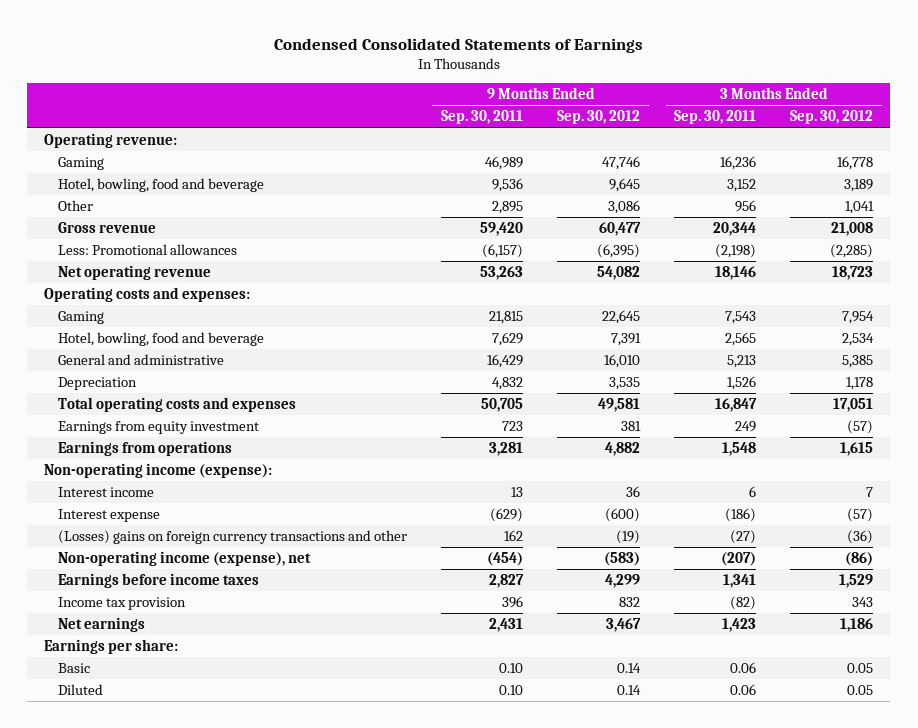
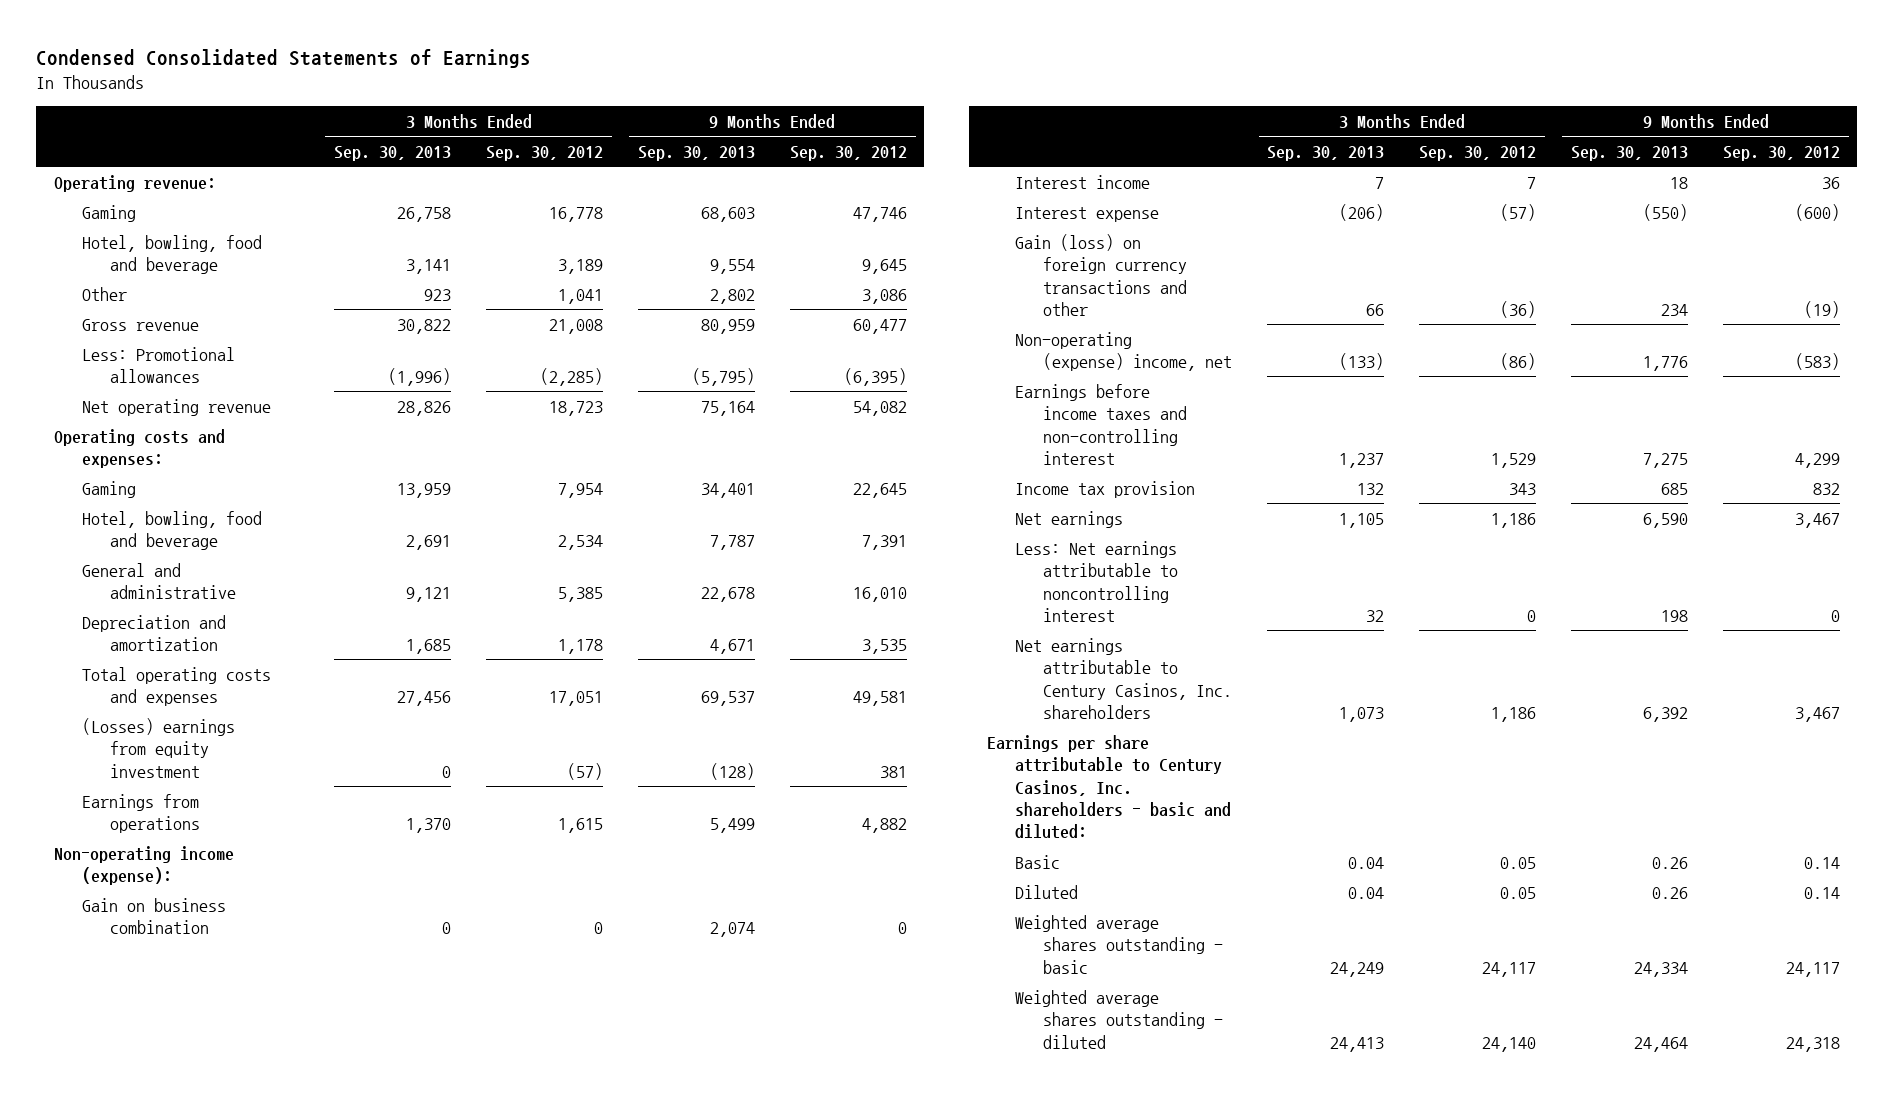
[440,110,523,125] Sep. 30, 2011 -> none
[674,110,757,125] Sep. 30, 2011 -> none
none -> [334,146,452,162] Sep. 30, 2013
none -> [637,146,755,162] Sep. 30, 2013
[57,376,137,390] Depreciation -> [81,614,226,652] Depreciation and amortization
[57,420,259,434] Earnings from equity investment -> [81,717,235,778] (Losses) earnings from equity investment
none -> [81,897,226,935] Gain on business combination
[57,529,407,544] (Losses) gains on foreign currency transactions and other -> [1015,233,1188,317] Gain (loss) on foreign currency transactions and other
[57,550,311,566] Non-operating income (expense), net -> [1015,331,1233,372] Non-operating (expense) income, net
[57,572,259,588] Earnings before income taxes -> [1015,383,1188,466] Earnings before income taxes and non-controlling interest
none -> [1015,540,1179,623] Less: Net earnings attributable to noncontrolling interest
none -> [1015,637,1233,720] Net earnings attributable to Century Casinos, Inc. shareholders
[44,638,179,654] Earnings per share: -> [986,734,1232,840] Earnings per share attributable to Century Casinos, Inc. shareholders - basic and diluted:
none -> [1015,914,1224,974] Weighted average shares outstanding - basic
none -> [1015,989,1224,1049] Weighted average shares outstanding - diluted

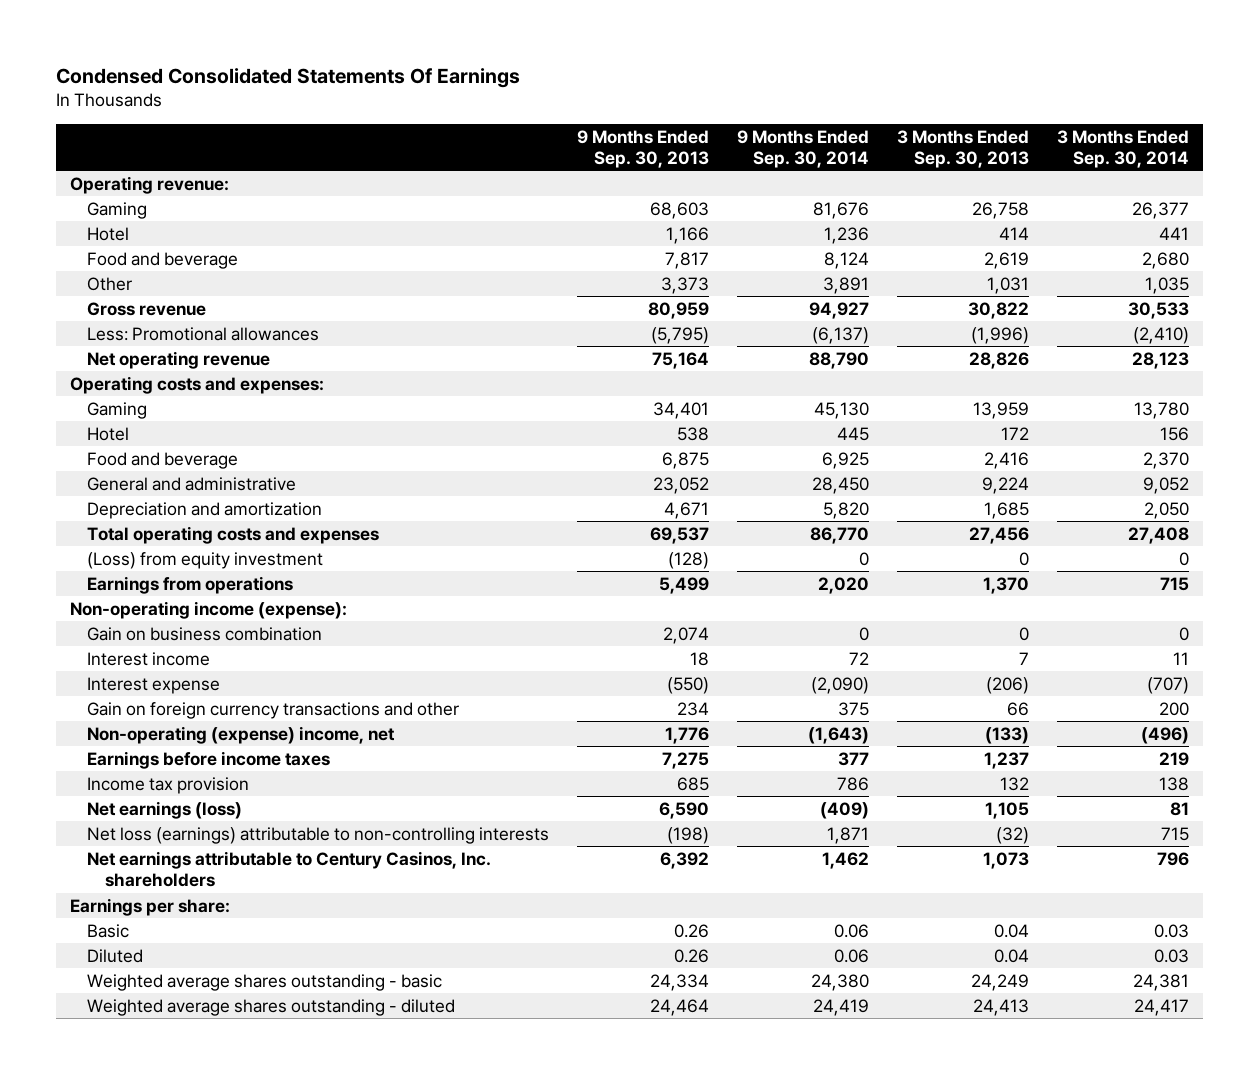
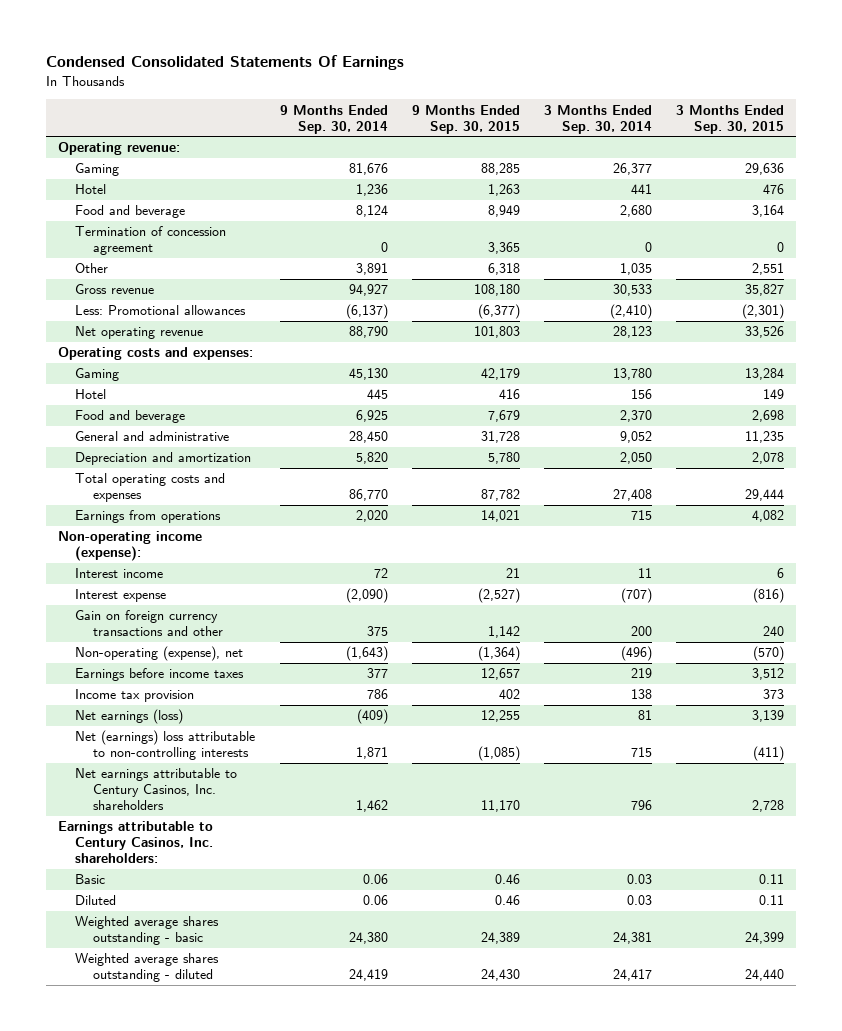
[577,129,710,168] 9 Months Ended Sep. 30, 2013 -> none
[897,129,1030,168] 3 Months Ended Sep. 30, 2013 -> none
none -> [411,104,520,134] 9 Months Ended Sep. 30, 2015
none -> [676,104,785,134] 3 Months Ended Sep. 30, 2015
none -> [75,226,227,256] Termination of concession agreement
[87,551,324,569] (Loss) from equity investment -> none
[87,626,323,641] Gain on business combination -> none
[87,725,396,744] Non-operating (expense) income, net -> [75,646,244,662] Non-operating (expense), net
[87,826,550,844] Net loss (earnings) attributable to non-controlling interests -> [75,730,256,761] Net (earnings) loss attributable to non-controlling interests
[69,897,230,916] Earnings per share: -> [58,821,214,863] Earnings attributable to Century Casinos, Inc. shareholders:

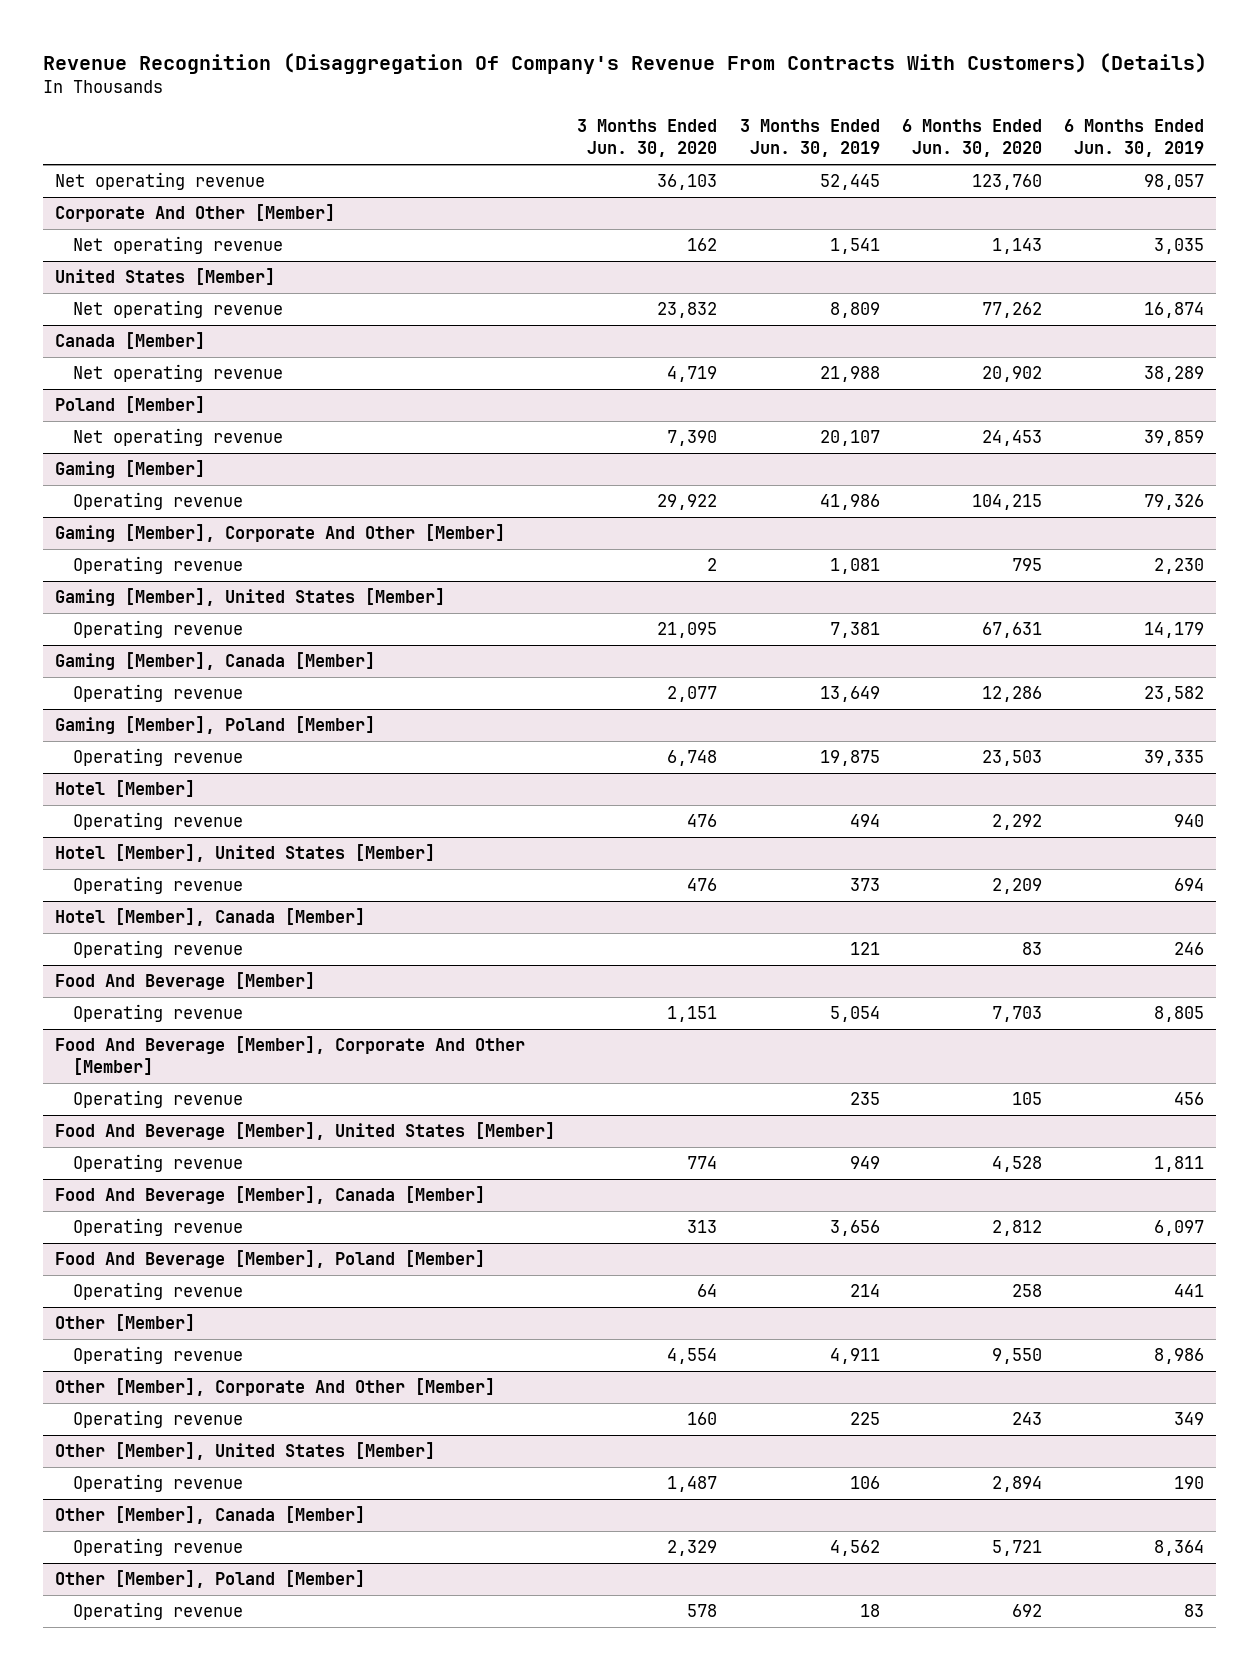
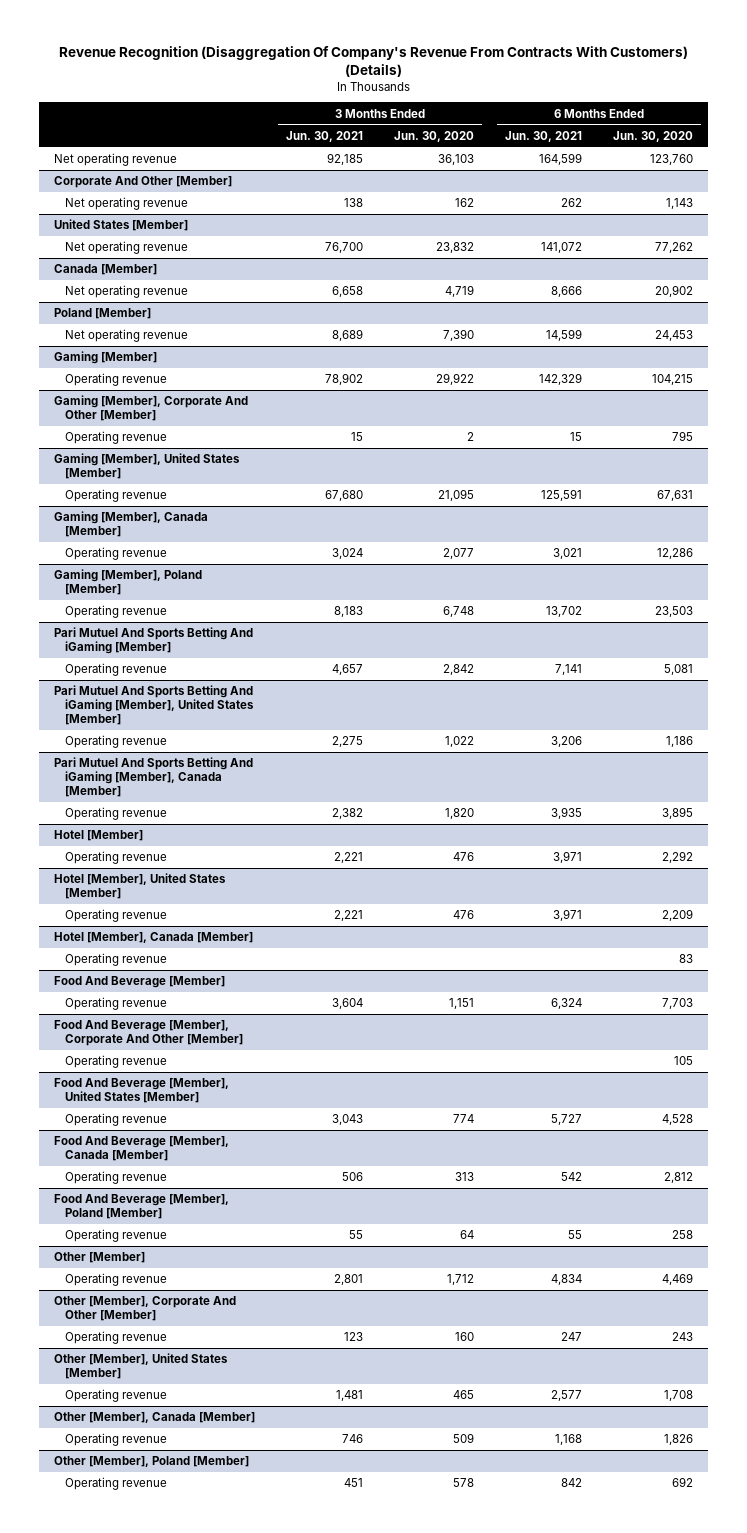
[739,119,880,158] 3 Months Ended Jun. 30, 2019 -> none
[1064,119,1205,158] 6 Months Ended Jun. 30, 2019 -> none
none -> [286,130,364,142] Jun. 30, 2021
none -> [504,130,582,142] Jun. 30, 2021
none -> [54,627,254,655] Pari Mutuel And Sports Betting And iGaming [Member]
none -> [65,663,168,677] Operating revenue
none -> [54,685,255,726] Pari Mutuel And Sports Betting And iGaming [Member], United States [Member]
none -> [65,735,168,749] Operating revenue
none -> [54,757,254,798] Pari Mutuel And Sports Betting And iGaming [Member], Canada [Member]
none -> [65,807,168,821] Operating revenue
[667,1348,718,1365] 4,554 -> [447,1274,475,1286] 1,712
[991,1348,1042,1365] 9,550 -> [661,1273,693,1286] 4,469
[667,1476,718,1493] 1,487 -> [453,1390,475,1400] 465
[991,1476,1042,1493] 2,894 -> [663,1390,693,1402] 1,708
[667,1540,718,1557] 2,329 -> [453,1433,475,1444] 509
[991,1540,1042,1557] 5,721 -> [663,1434,693,1446] 1,826

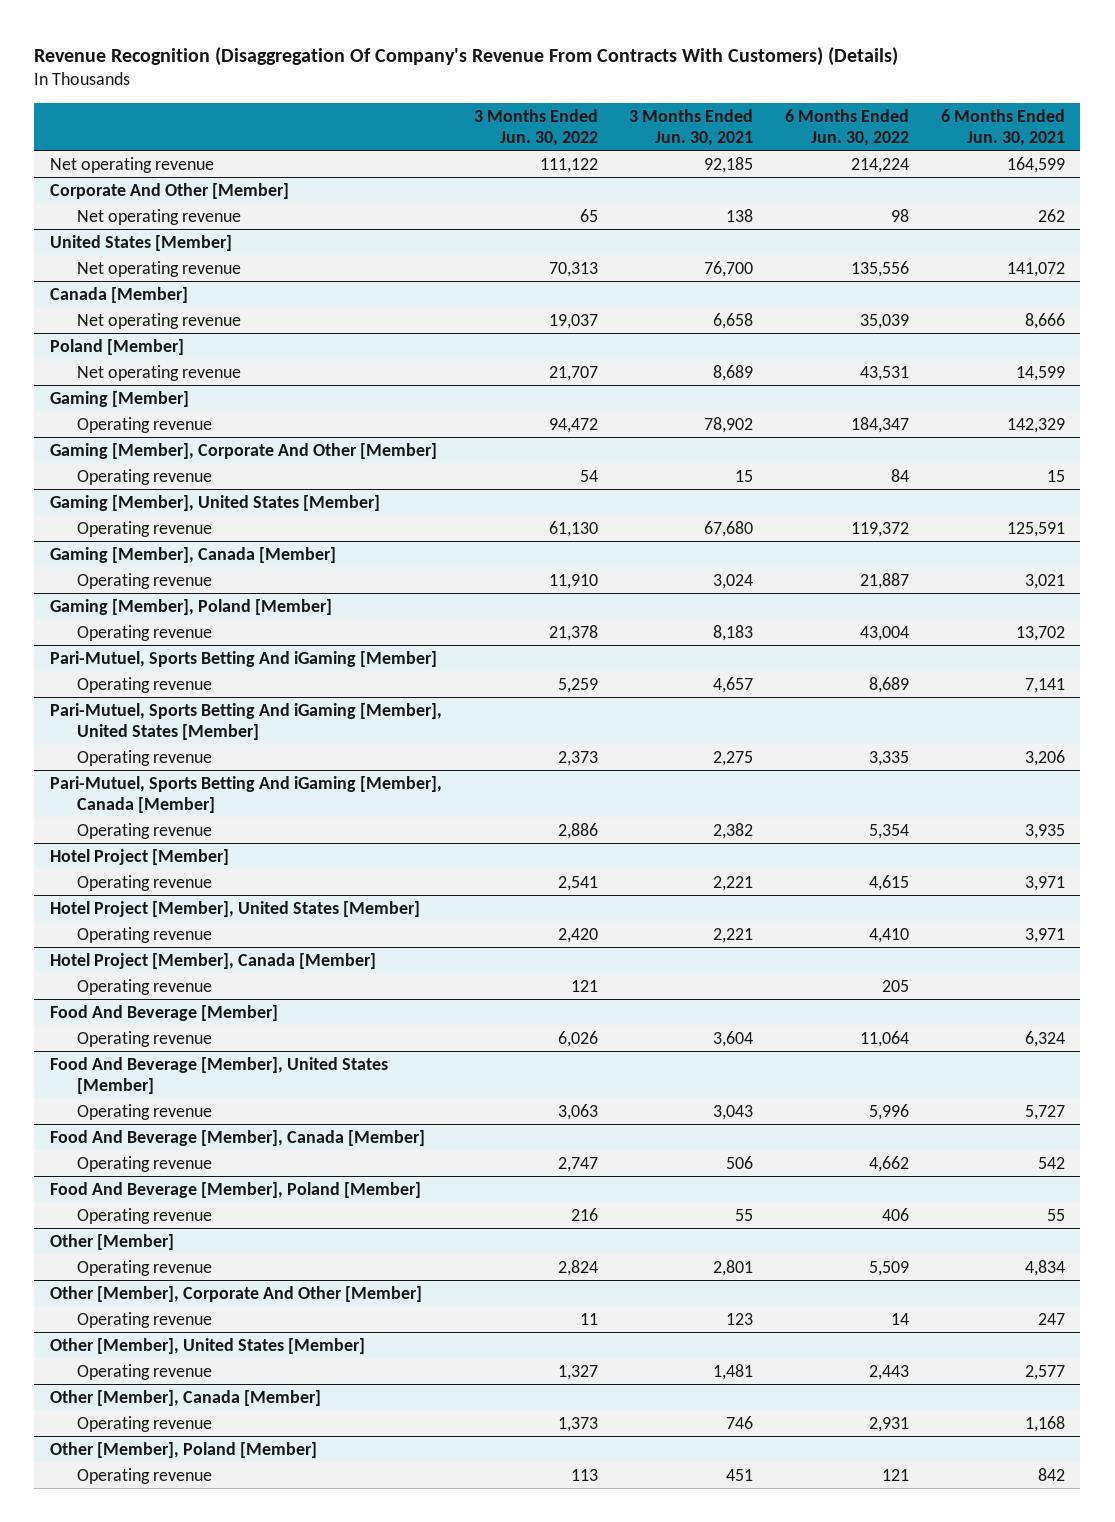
[394,130,475,142] Jun. 30, 2020 -> none
[612,130,693,142] Jun. 30, 2020 -> none
none -> [473,108,598,147] 3 Months Ended Jun. 30, 2022
none -> [784,108,909,147] 6 Months Ended Jun. 30, 2022
[54,627,254,655] Pari Mutuel And Sports Betting And iGaming [Member] -> [50,650,438,667] Pari-Mutuel, Sports Betting And iGaming [Member]
[54,685,255,726] Pari Mutuel And Sports Betting And iGaming [Member], United States [Member] -> [50,702,443,741] Pari-Mutuel, Sports Betting And iGaming [Member], United States [Member]
[54,757,254,798] Pari Mutuel And Sports Betting And iGaming [Member], Canada [Member] -> [50,775,443,814] Pari-Mutuel, Sports Betting And iGaming [Member], Canada [Member]
[54,830,144,842] Hotel [Member] -> [50,848,230,865] Hotel Project [Member]
[54,873,227,900] Hotel [Member], United States [Member] -> [50,900,421,917] Hotel Project [Member], United States [Member]
[54,932,254,944] Hotel [Member], Canada [Member] -> [50,952,377,969] Hotel Project [Member], Canada [Member]
[54,1020,244,1047] Food And Beverage [Member], Corporate And Other [Member] -> none
[65,1055,168,1069] Operating revenue -> none

